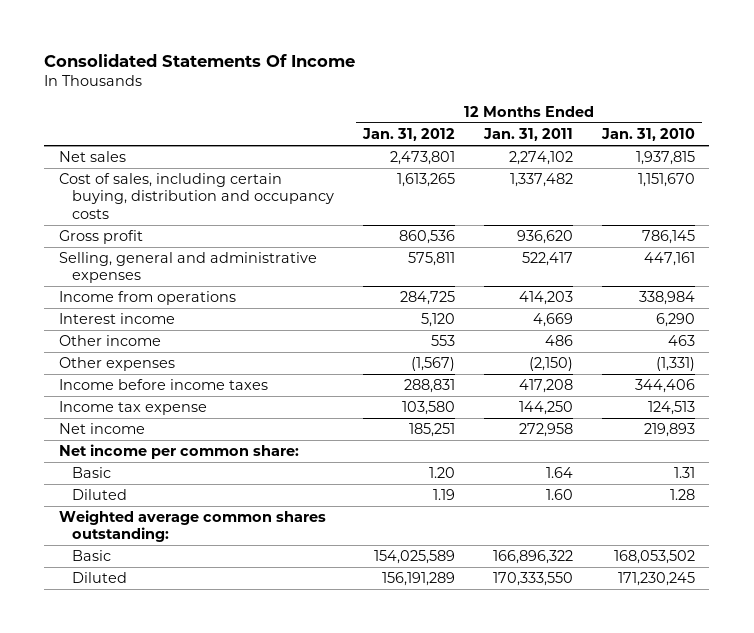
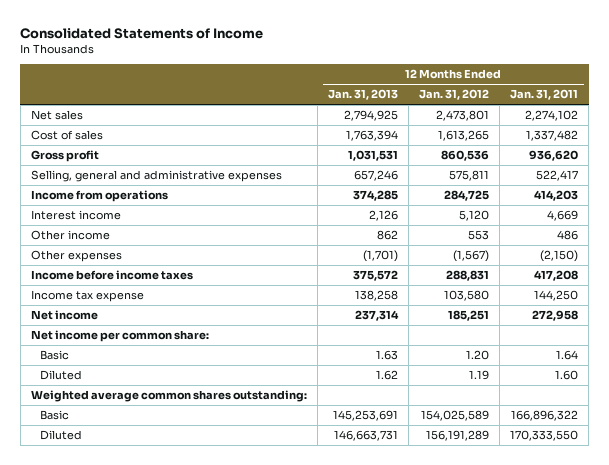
[44,53,356,67] Consolidated Statements Of Income -> [20,27,264,39] Consolidated Statements of Income
[600,128,695,142] Jan. 31, 2010 -> none
none -> [327,89,398,101] Jan. 31, 2013
[58,173,334,219] Cost of sales, including certain buying, distribution and occupancy costs -> [30,130,103,141] Cost of sales

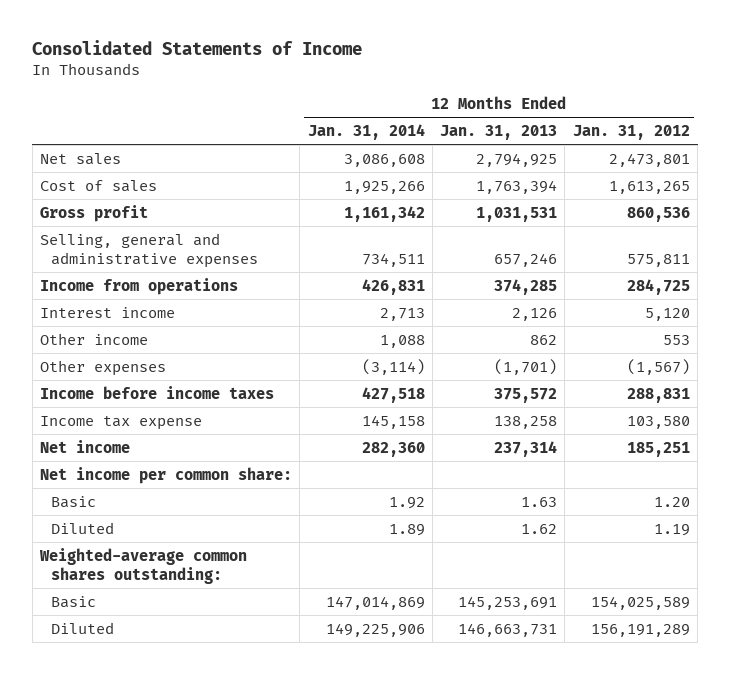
[510,89,579,101] Jan. 31, 2011 -> none
none -> [307,123,425,140] Jan. 31, 2014
[30,390,307,403] Weighted average common shares outstanding: -> [39,547,248,584] Weighted-average common shares outstanding:

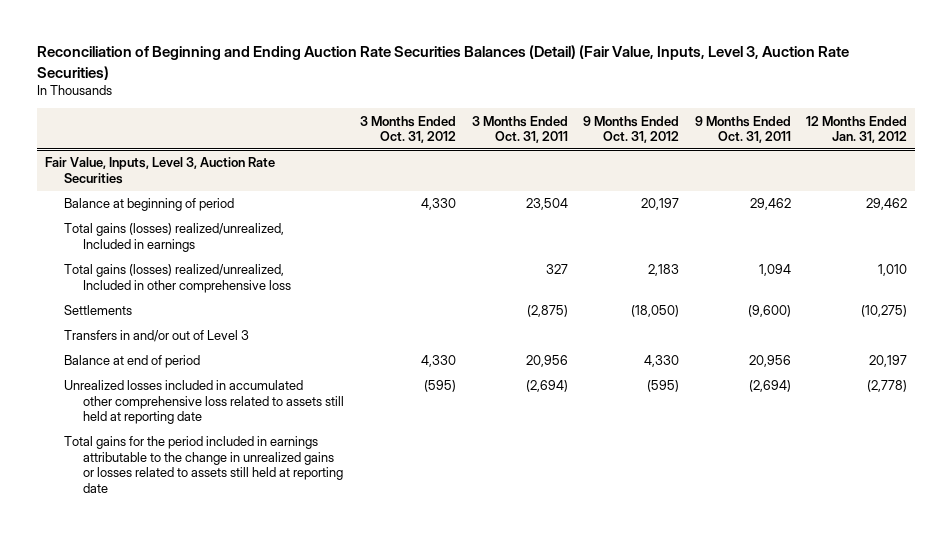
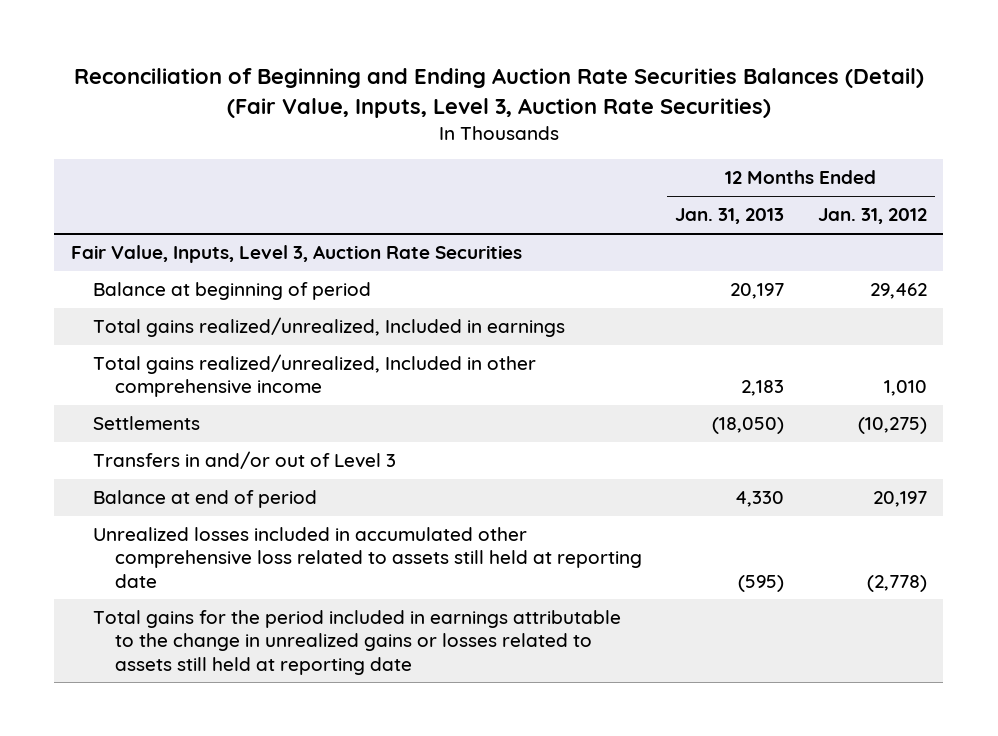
[360,115,457,144] 3 Months Ended Oct. 31, 2012 -> none
[471,115,568,144] 3 Months Ended Oct. 31, 2011 -> none
[583,115,680,144] 9 Months Ended Oct. 31, 2012 -> none
[694,115,791,144] 9 Months Ended Oct. 31, 2011 -> none
none -> [675,208,785,225] Jan. 31, 2013
[64,223,285,252] Total gains (losses) realized/unrealized, Included in earnings -> [93,317,566,338] Total gains realized/unrealized, Included in earnings
[64,264,292,293] Total gains (losses) realized/unrealized, Included in other comprehensive loss -> [93,354,537,398] Total gains realized/unrealized, Included in other comprehensive income

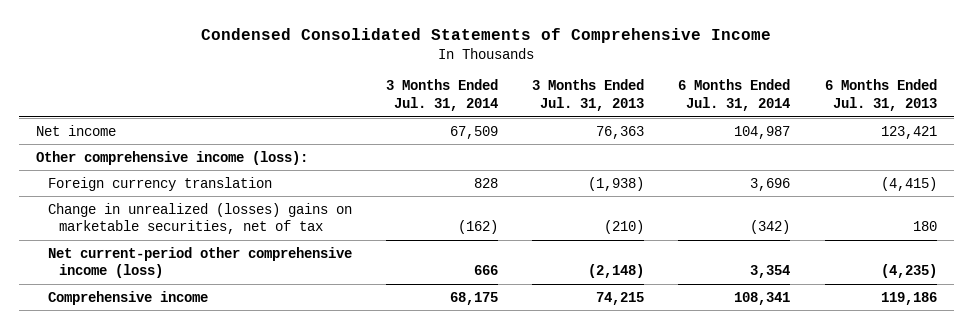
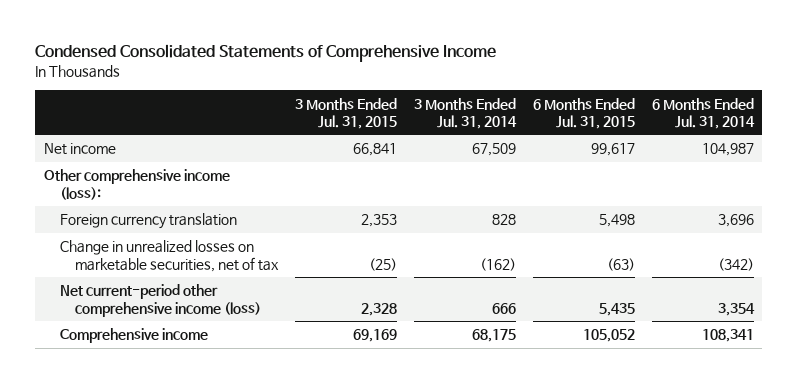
[532,79,645,112] 3 Months Ended Jul. 31, 2013 -> none
[824,79,937,112] 6 Months Ended Jul. 31, 2013 -> none
none -> [295,97,398,129] 3 Months Ended Jul. 31, 2015
none -> [532,97,635,129] 6 Months Ended Jul. 31, 2015
[47,202,352,235] Change in unrealized (losses) gains on marketable securities, net of tax -> [59,240,280,272] Change in unrealized losses on marketable securities, net of tax

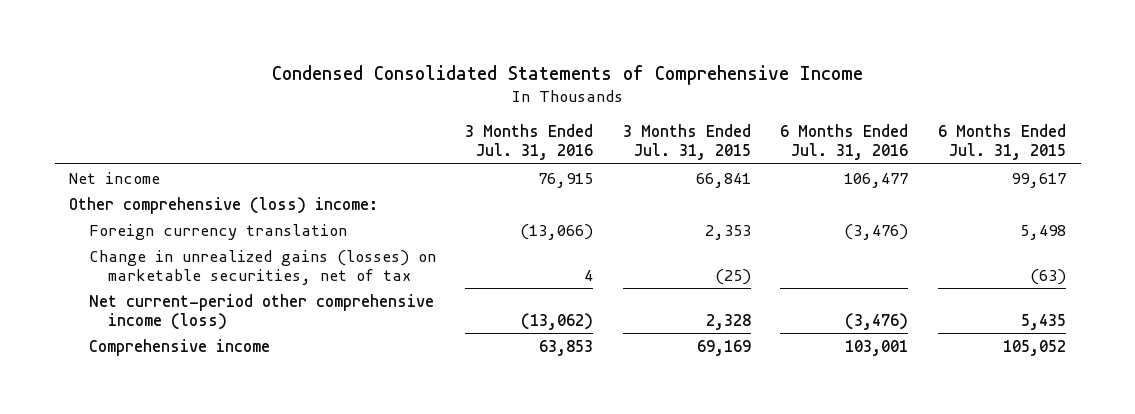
[414,97,518,129] 3 Months Ended Jul. 31, 2014 -> none
[651,97,755,129] 6 Months Ended Jul. 31, 2014 -> none
none -> [465,124,594,161] 3 Months Ended Jul. 31, 2016
none -> [780,124,909,161] 6 Months Ended Jul. 31, 2016
[43,169,230,200] Other comprehensive income (loss): -> [69,196,379,214] Other comprehensive (loss) income:
[59,240,280,272] Change in unrealized losses on marketable securities, net of tax -> [88,249,436,285] Change in unrealized gains (losses) on marketable securities, net of tax

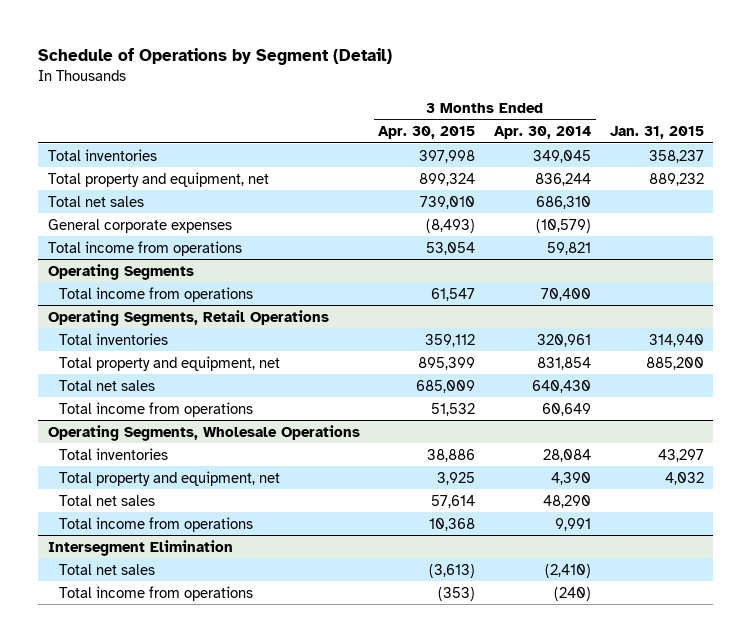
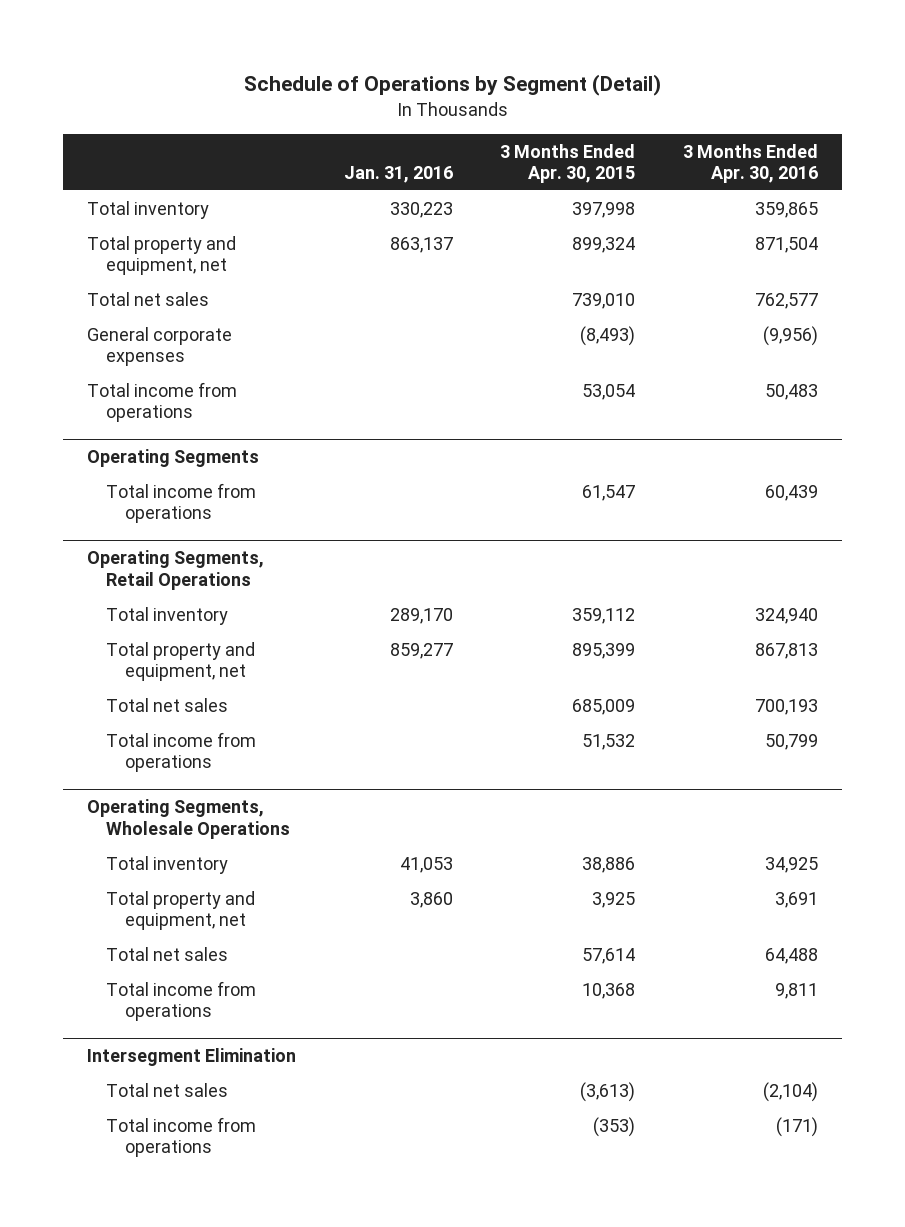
[494,125,592,139] Apr. 30, 2014 -> none
[609,125,704,139] Jan. 31, 2015 -> none
none -> [343,165,453,183] Jan. 31, 2016
none -> [683,143,819,183] 3 Months Ended Apr. 30, 2016
[47,148,157,161] Total inventories -> [86,200,209,219] Total inventory
[58,332,168,345] Total inventories -> [105,606,228,625] Total inventory
[58,447,168,460] Total inventories -> [105,855,228,874] Total inventory

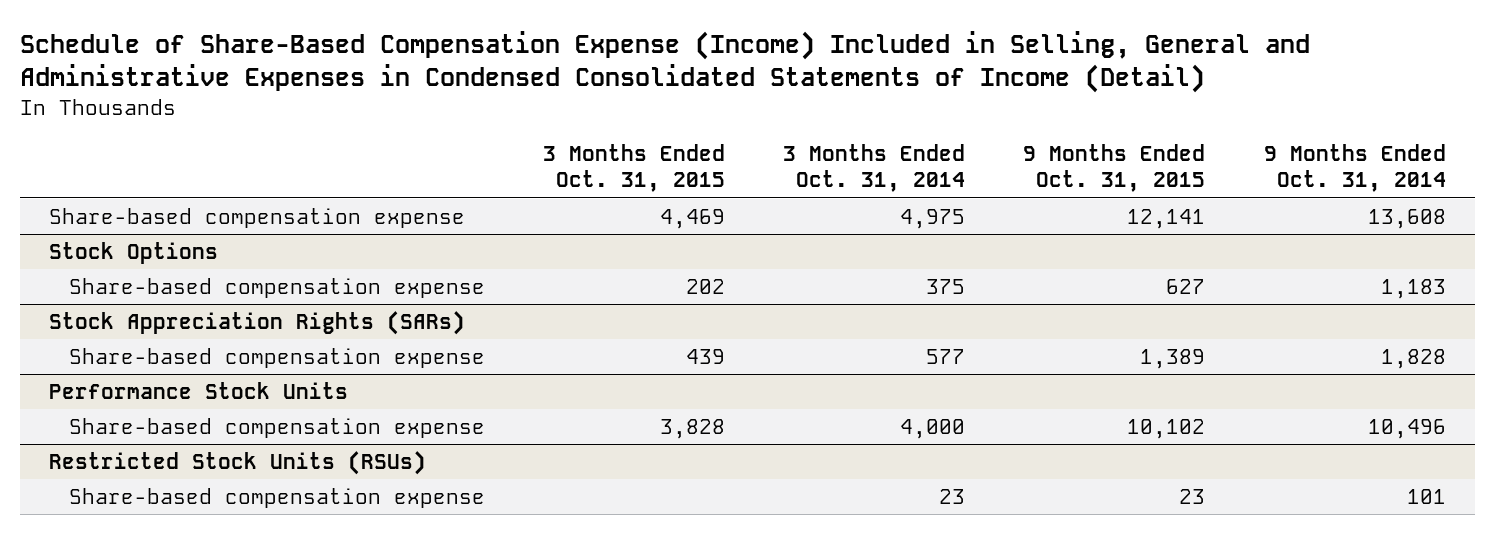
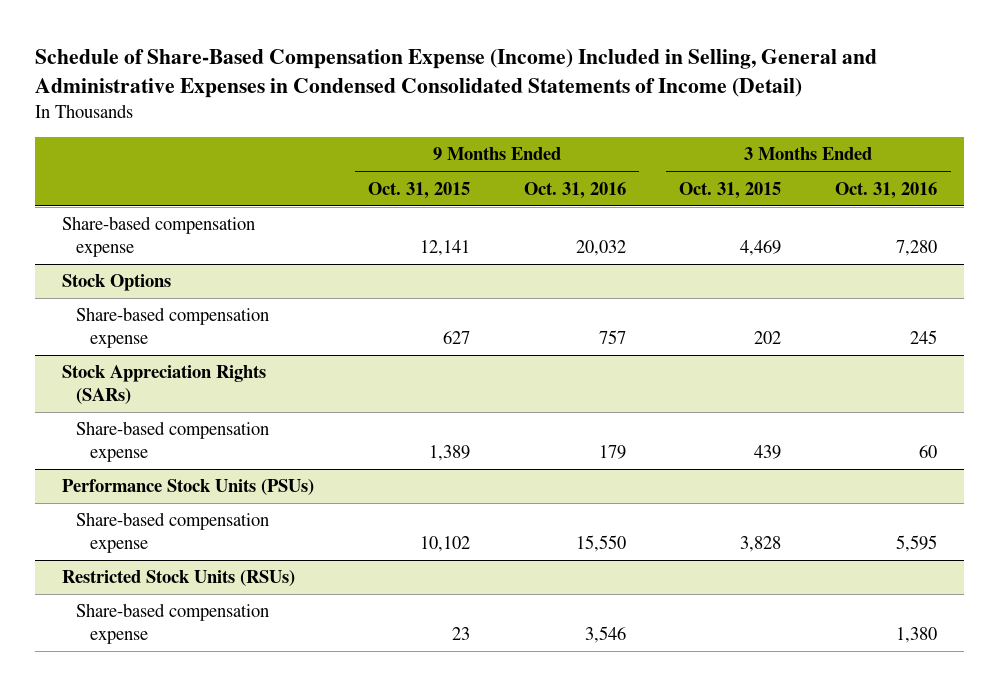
[783,143,966,193] 3 Months Ended Oct. 31, 2014 -> none
[1263,143,1446,193] 9 Months Ended Oct. 31, 2014 -> none
none -> [523,181,626,199] Oct. 31, 2016
none -> [835,181,938,199] Oct. 31, 2016
[49,381,349,399] Performance Stock Units -> [62,479,315,496] Performance Stock Units (PSUs)

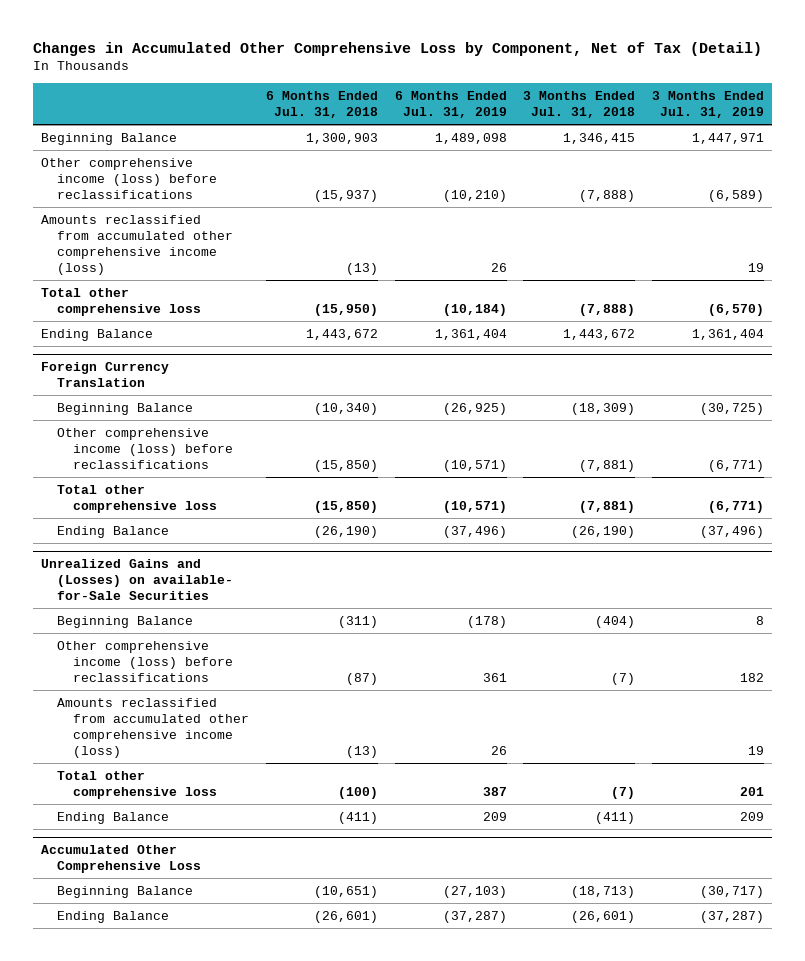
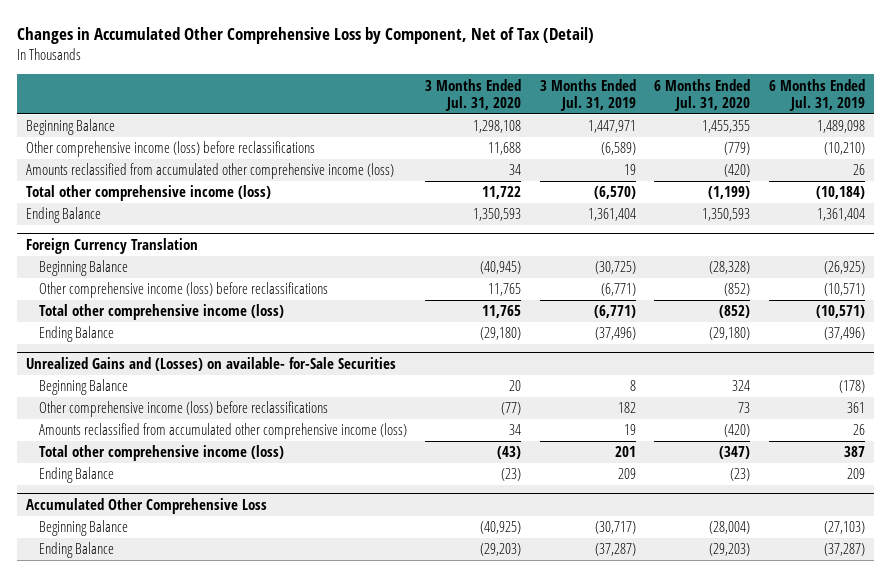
[266,90,379,118] 6 Months Ended Jul. 31, 2018 -> none
[523,90,636,118] 3 Months Ended Jul. 31, 2018 -> none
none -> [425,78,522,111] 3 Months Ended Jul. 31, 2020
none -> [654,78,751,111] 6 Months Ended Jul. 31, 2020
[41,287,202,316] Total other comprehensive loss -> [25,185,271,202] Total other comprehensive income (loss)
[57,484,218,513] Total other comprehensive loss -> [38,304,284,321] Total other comprehensive income (loss)
[57,770,218,799] Total other comprehensive loss -> [38,445,284,462] Total other comprehensive income (loss)

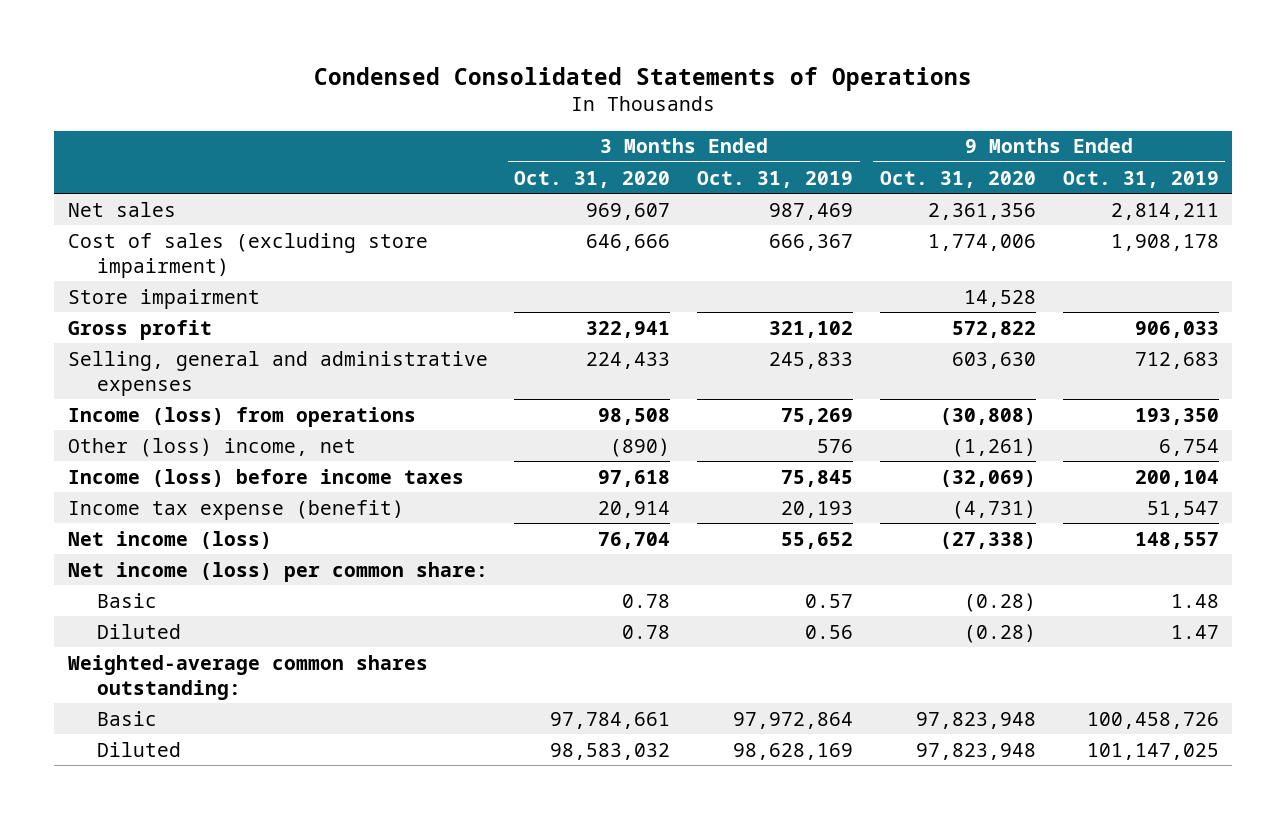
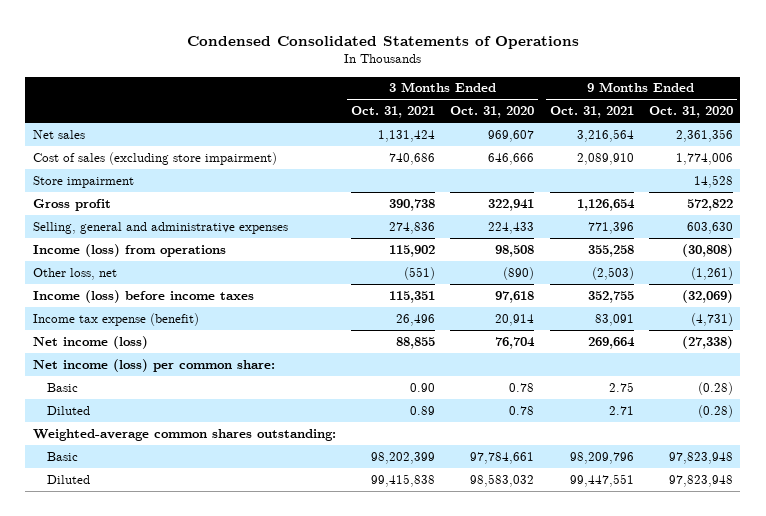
[697,170,854,188] Oct. 31, 2019 -> none
[1062,170,1219,188] Oct. 31, 2019 -> none
none -> [351,106,436,119] Oct. 31, 2021
none -> [549,106,634,119] Oct. 31, 2021
[67,437,356,457] Other (loss) income, net -> [32,267,117,280] Other loss, net

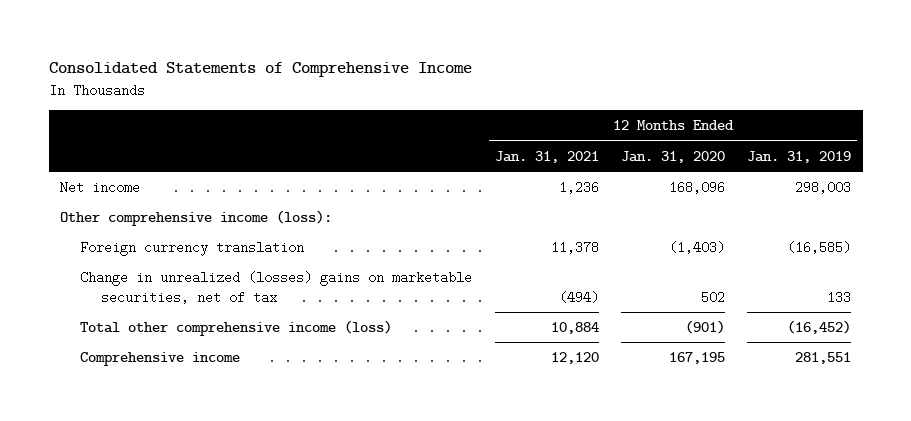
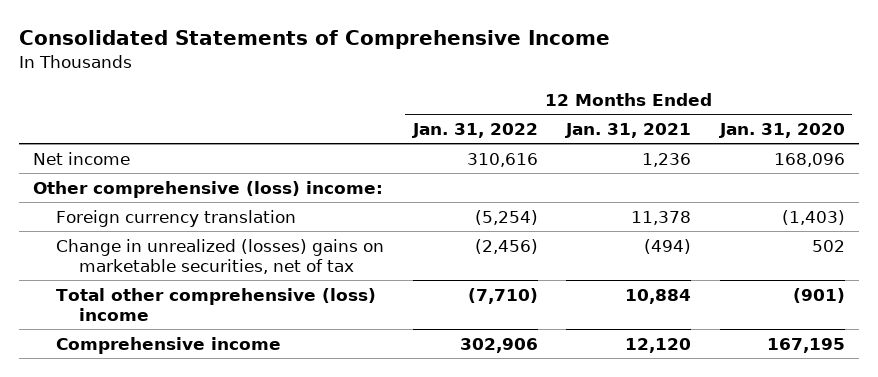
[747,150,852,163] Jan. 31, 2019 -> none
none -> [411,123,538,139] Jan. 31, 2022
[60,210,333,227] Other comprehensive income (loss): -> [33,180,384,198] Other comprehensive (loss) income:
[80,320,393,337] Total other comprehensive income (loss) -> [55,287,376,322] Total other comprehensive (loss) income

